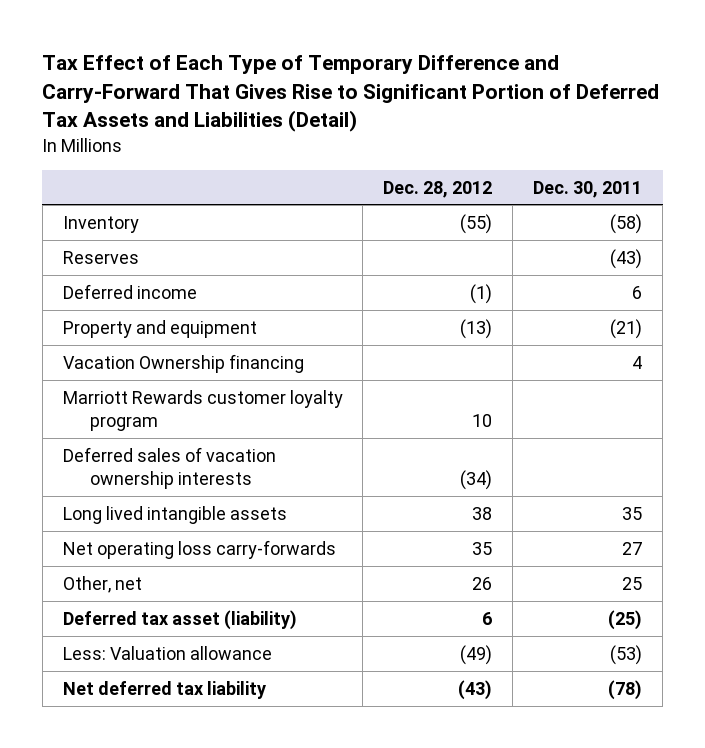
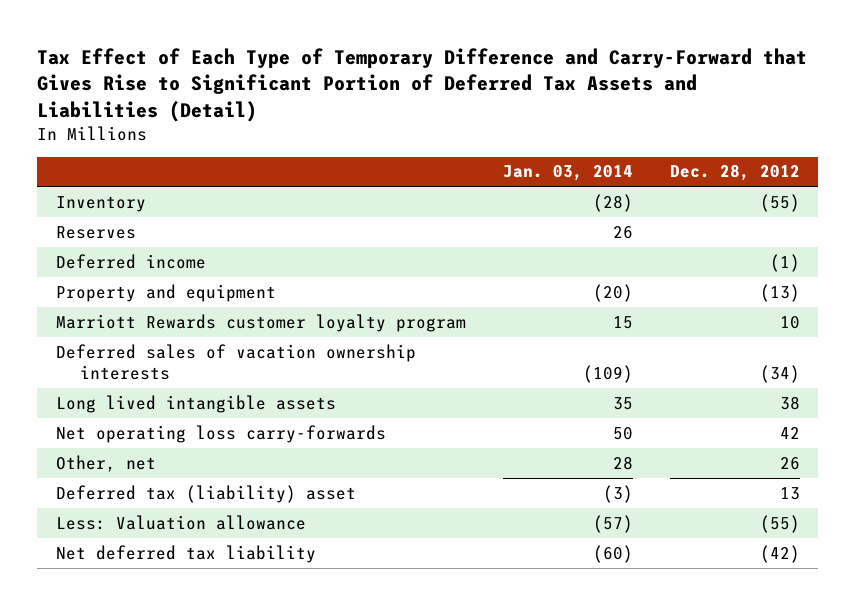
[42,55,660,132] Tax Effect of Each Type of Temporary Difference and Carry-Forward That Gives Rise to Significant Portion of Deferred Tax Assets and Liabilities (Detail) -> [37,47,808,122] Tax Effect of Each Type of Temporary Difference and Carry-Forward that Gives Rise to Significant Portion of Deferred Tax Assets and Liabilities (Detail)
[533,180,643,198] Dec. 30, 2011 -> none
none -> [502,165,633,182] Jan. 03, 2014
[62,353,304,373] Vacation Ownership financing -> none
[472,541,493,555] 35 -> [779,426,800,439] 42
[62,609,297,630] Deferred tax asset (liability) -> [55,484,356,503] Deferred tax (liability) asset
[482,611,493,625] 6 -> [779,486,800,500] 13
[460,644,493,665] (49) -> [759,514,800,533] (55)
[458,679,493,700] (43) -> [759,544,800,563] (42)

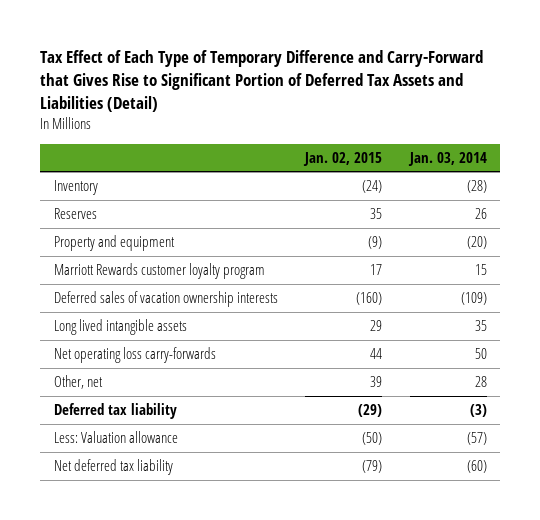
[669,164,800,182] Dec. 28, 2012 -> none
none -> [303,151,383,166] Jan. 02, 2015
[55,253,206,269] Deferred income -> none
[55,484,356,503] Deferred tax (liability) asset -> [53,403,177,420] Deferred tax liability

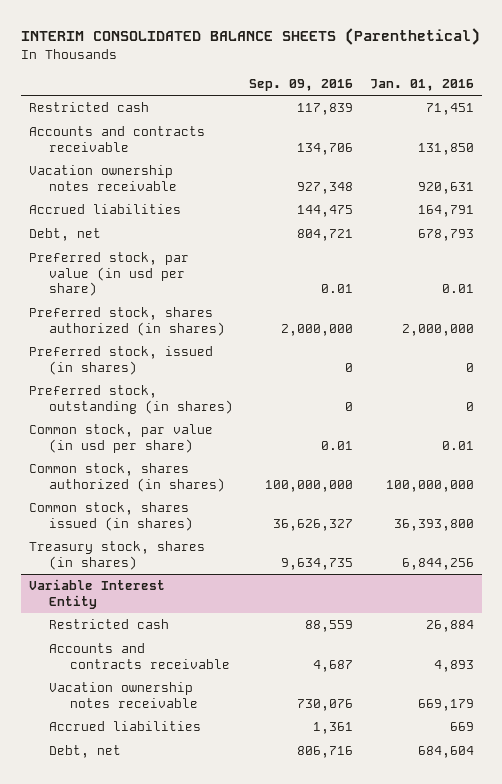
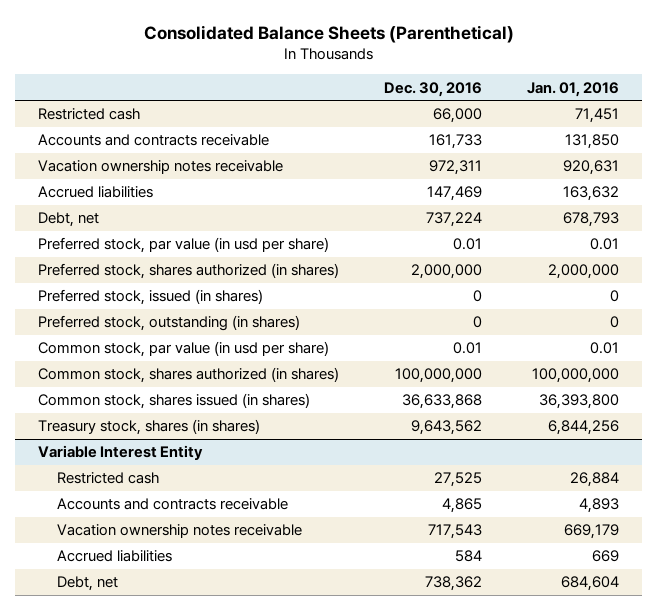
[20,27,480,45] INTERIM CONSOLIDATED BALANCE SHEETS (Parenthetical) -> [143,24,514,43] Consolidated Balance Sheets (Parenthetical)
[249,79,354,92] Sep. 09, 2016 -> none
none -> [384,81,483,97] Dec. 30, 2016
[417,205,474,218] 164,791 -> [563,186,620,202] 163,632

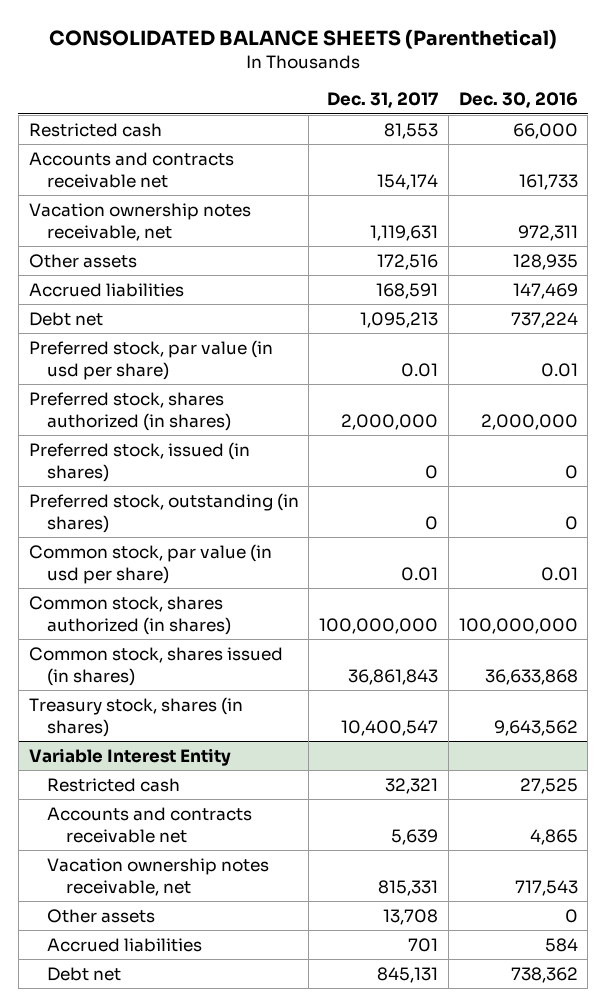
[143,24,514,43] Consolidated Balance Sheets (Parenthetical) -> [49,28,558,49] CONSOLIDATED BALANCE SHEETS (Parenthetical)
[527,81,620,97] Jan. 01, 2016 -> none
none -> [327,92,439,109] Dec. 31, 2017
[37,134,269,147] Accounts and contracts receivable -> [28,151,234,188] Accounts and contracts receivable net
[37,160,283,175] Vacation ownership notes receivable -> [28,202,251,241] Vacation ownership notes receivable, net
none -> [28,253,137,268] Other assets
[37,212,99,228] Debt, net -> [28,311,103,326] Debt net
[56,498,288,511] Accounts and contracts receivable -> [47,806,253,843] Accounts and contracts receivable net
[56,524,302,539] Vacation ownership notes receivable -> [47,857,270,896] Vacation ownership notes receivable, net
none -> [47,908,156,923] Other assets
[56,576,118,592] Debt, net -> [47,966,122,981] Debt net

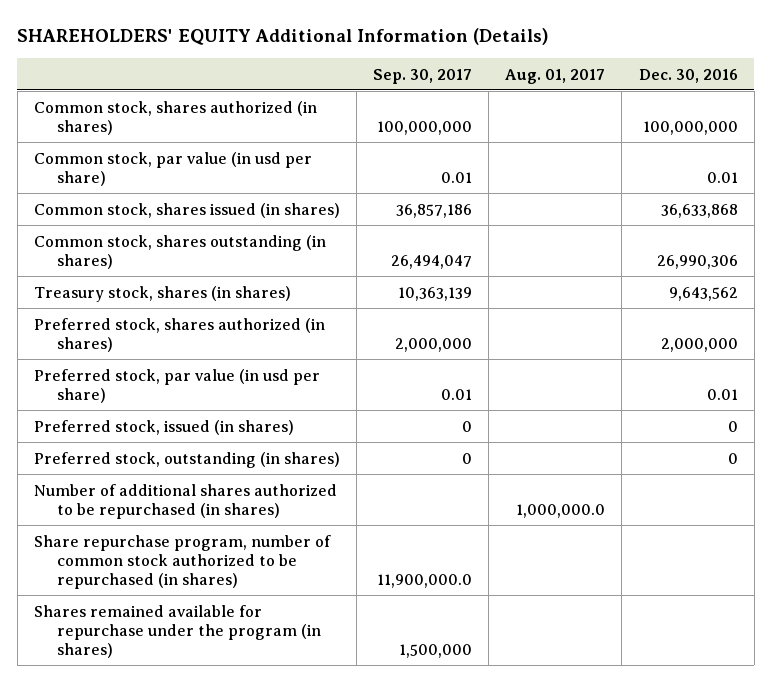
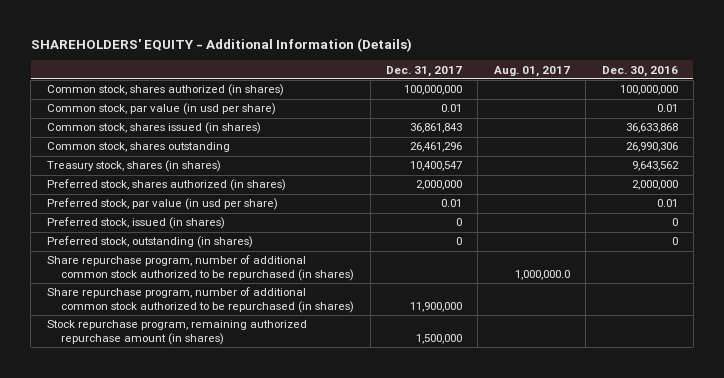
[17,27,550,45] SHAREHOLDERS' EQUITY Additional Information (Details) -> [30,37,412,52] SHAREHOLDERS' EQUITY - Additional Information (Details)
[372,68,472,84] Sep. 30, 2017 -> none
none -> [386,65,463,77] Dec. 31, 2017
[33,234,326,269] Common stock, shares outstanding (in shares) -> [46,142,230,153] Common stock, shares outstanding
[33,483,337,519] Number of additional shares authorized to be repurchased (in shares) -> [46,255,355,282] Share repurchase program, number of additional common stock authorized to be repurchased (in shares)
[33,534,331,590] Share repurchase program, number of common stock authorized to be repurchased (in shares) -> [46,287,355,314] Share repurchase program, number of additional common stock authorized to be repurchased (in shares)
[33,604,321,659] Shares remained available for repurchase under the program (in shares) -> [46,320,307,346] Stock repurchase program, remaining authorized repurchase amount (in shares)

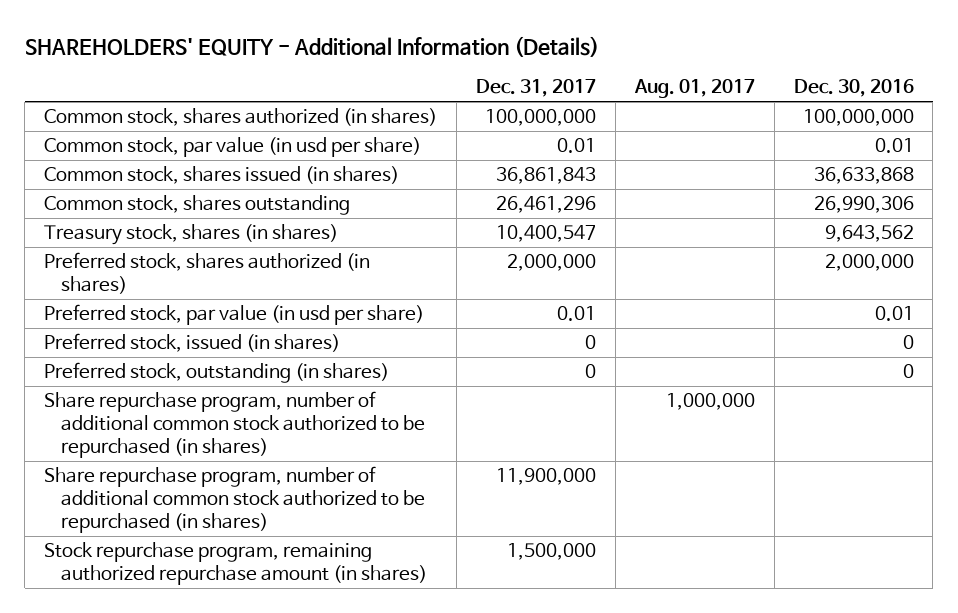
[514,270,570,281] 1,000,000.0 -> [665,393,755,411] 1,000,000

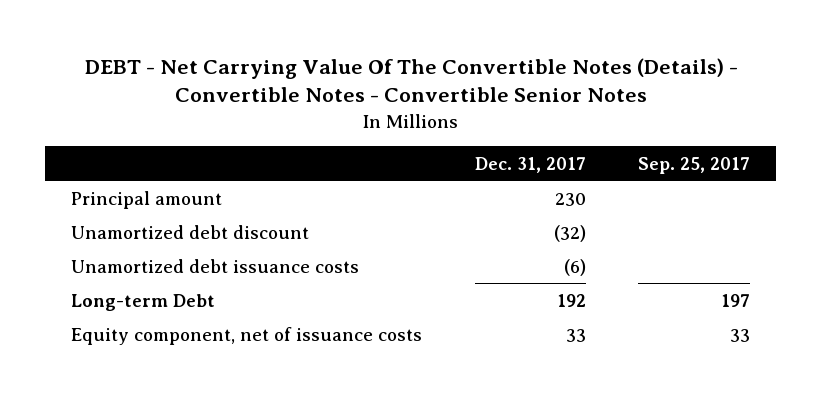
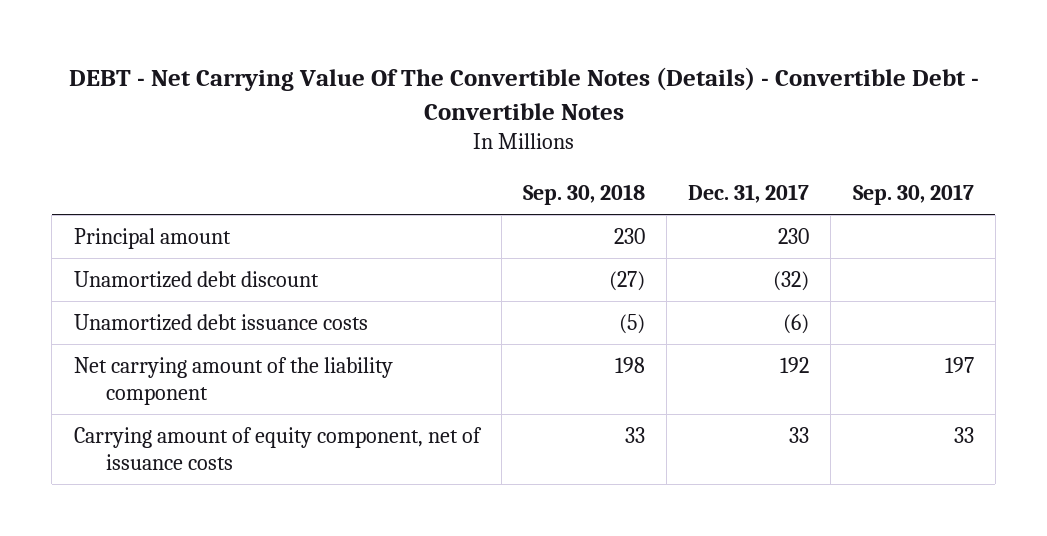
[84,57,738,103] DEBT - Net Carrying Value Of The Convertible Notes (Details) - Convertible Notes - Convertible Senior Notes -> [68,66,979,120] DEBT - Net Carrying Value Of The Convertible Notes (Details) - Convertible Debt - Convertible Notes
[638,156,751,174] Sep. 25, 2017 -> none
none -> [522,184,645,206] Sep. 30, 2018
none -> [852,184,974,206] Sep. 30, 2017
[71,293,216,311] Long-term Debt -> [73,357,393,405] Net carrying amount of the liability component
[71,326,423,345] Equity component, net of issuance costs -> [73,427,482,470] Carrying amount of equity component, net of issuance costs

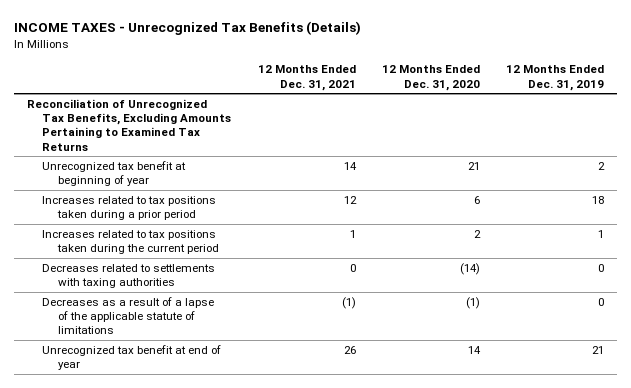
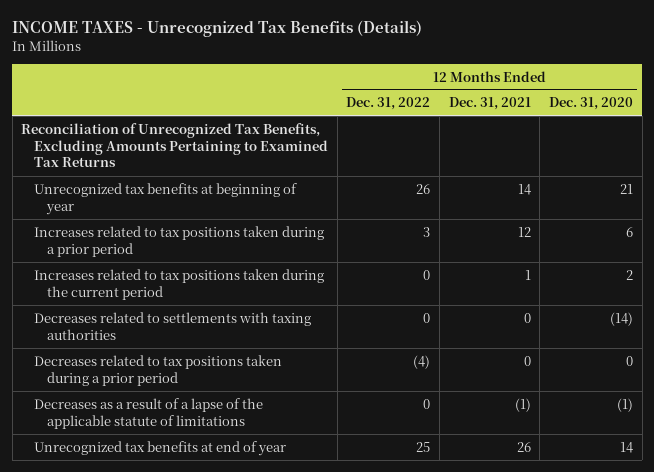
[506,65,605,91] 12 Months Ended Dec. 31, 2019 -> none
none -> [346,97,431,111] Dec. 31, 2022
[42,161,187,187] Unrecognized tax benefit at beginning of year -> [34,182,298,215] Unrecognized tax benefits at beginning of year
none -> [34,354,283,386] Decreases related to tax positions taken during a prior period
[42,345,222,371] Unrecognized tax benefit at end of year -> [34,440,287,456] Unrecognized tax benefits at end of year

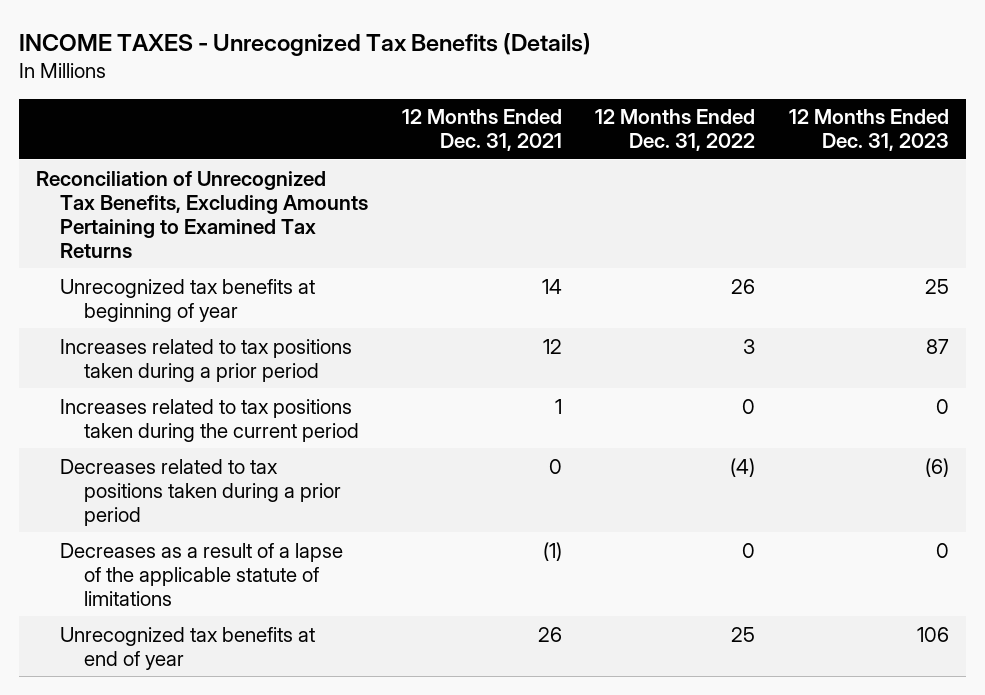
[548,97,633,111] Dec. 31, 2020 -> none
none -> [788,109,949,152] 12 Months Ended Dec. 31, 2023
[34,311,312,340] Decreases related to settlements with taxing authorities -> none

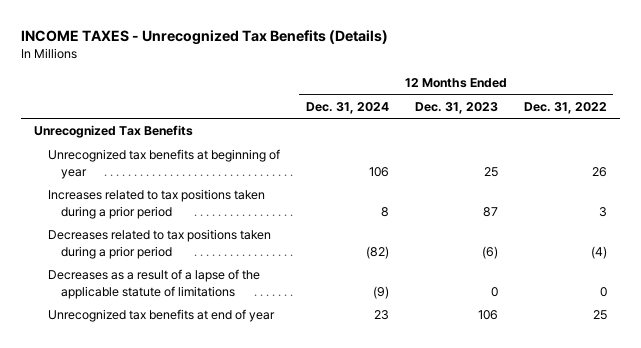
[401,109,562,152] 12 Months Ended Dec. 31, 2021 -> none
none -> [305,101,389,114] Dec. 31, 2024
[36,170,369,258] Reconciliation of Unrecognized Tax Benefits, Excluding Amounts Pertaining to Examined Tax Returns -> [33,125,193,139] Unrecognized Tax Benefits
[60,398,360,442] Increases related to tax positions taken during the current period -> none

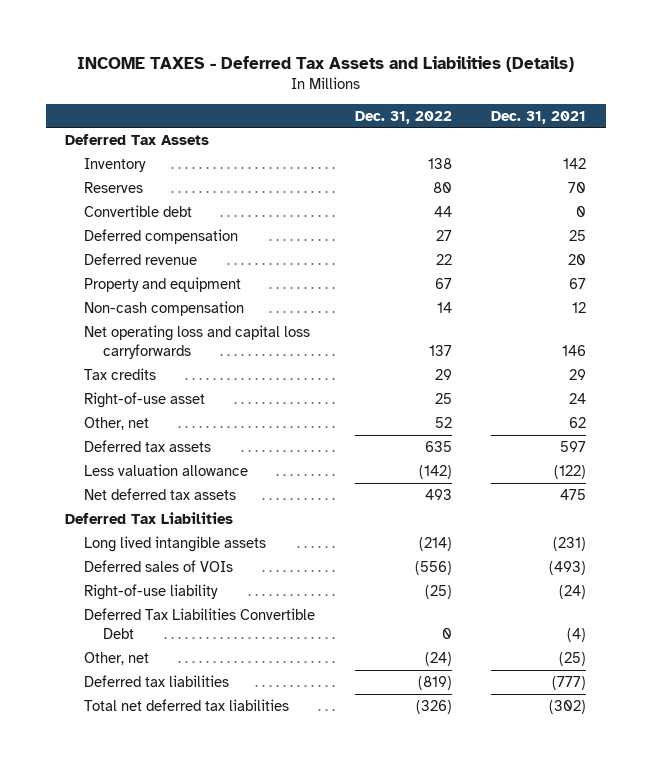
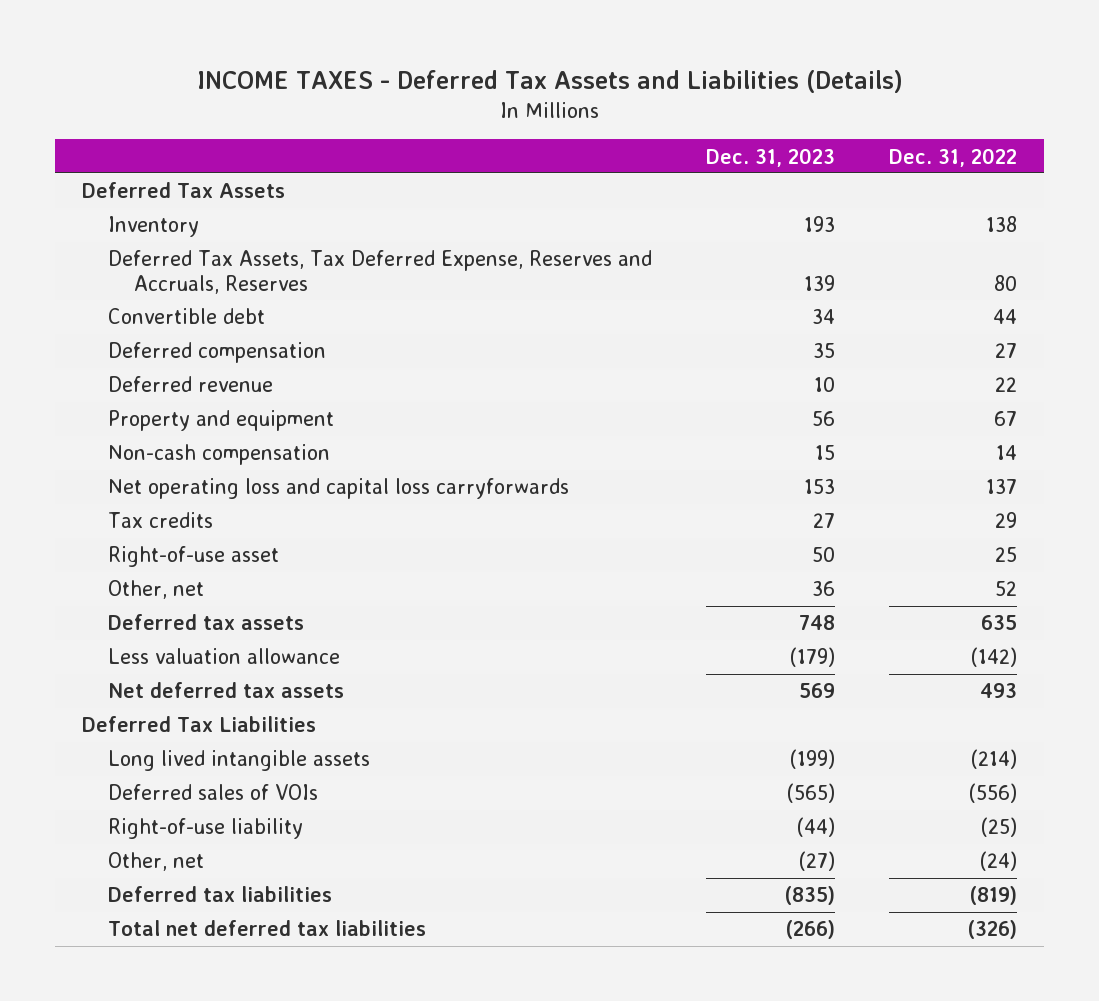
[491,110,587,124] Dec. 31, 2021 -> none
none -> [706,147,836,167] Dec. 31, 2023
[84,181,144,193] Reserves -> [108,250,653,295] Deferred Tax Assets, Tax Deferred Expense, Reserves and Accruals, Reserves
[84,607,316,639] Deferred Tax Liabilities Convertible Debt -> none

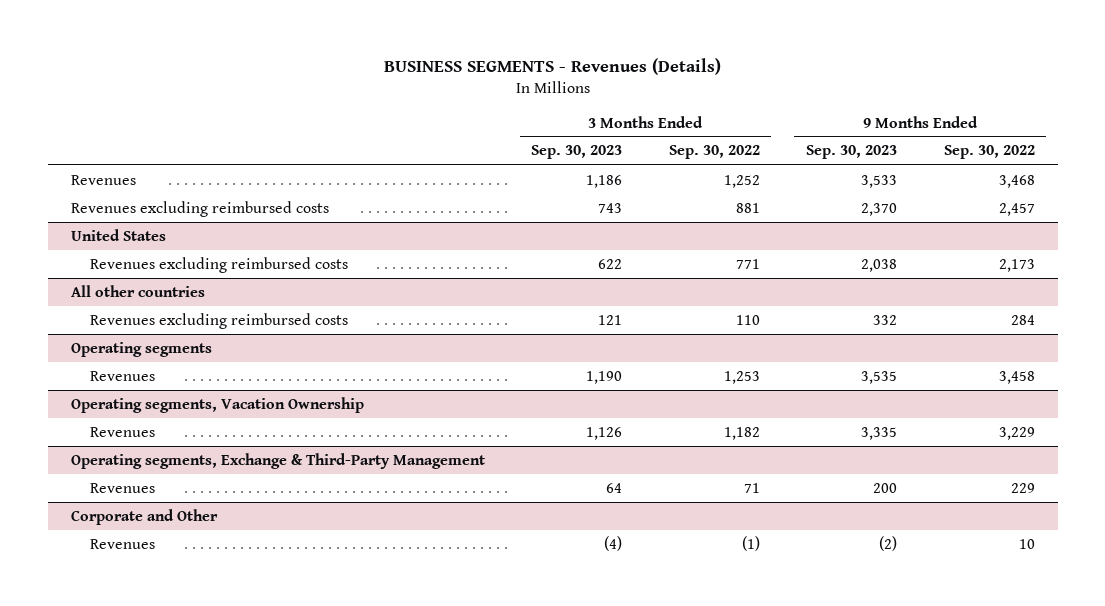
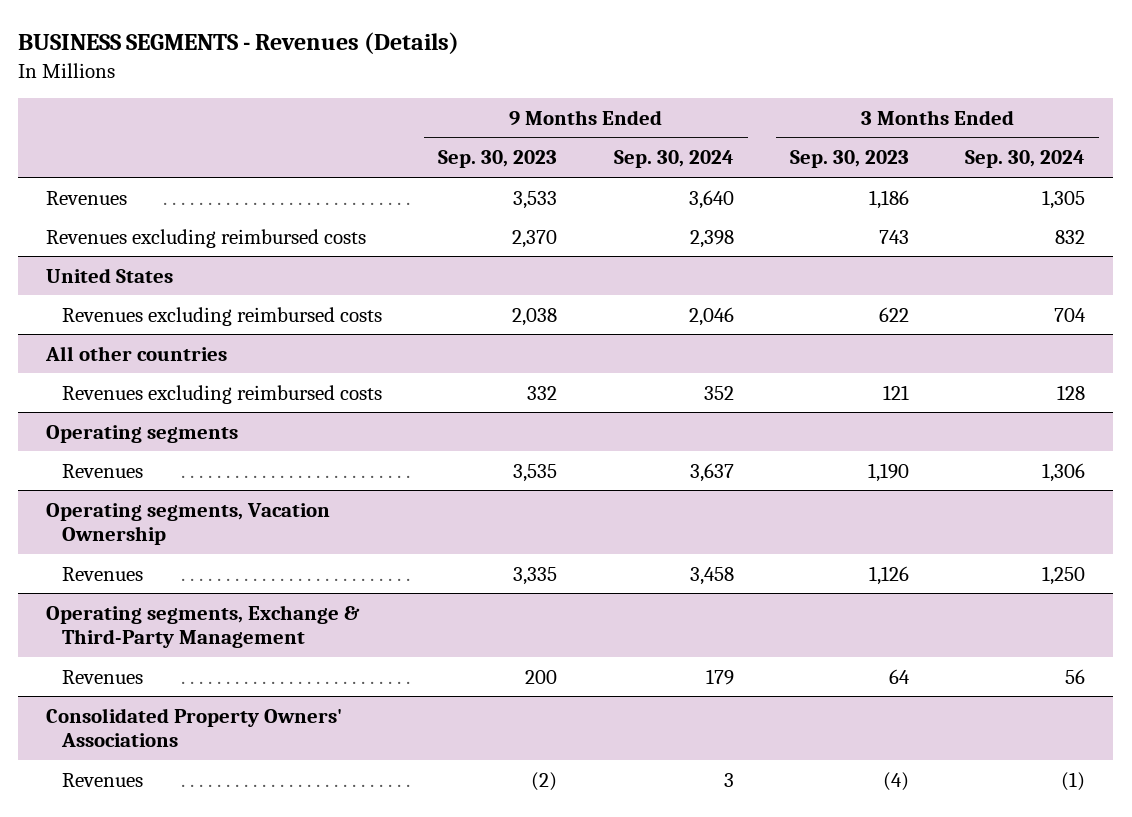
[668,145,760,160] Sep. 30, 2022 -> none
[943,145,1035,160] Sep. 30, 2022 -> none
none -> [613,150,734,169] Sep. 30, 2024
none -> [965,150,1086,169] Sep. 30, 2024
[70,508,218,525] Corporate and Other -> [46,707,343,747] Consolidated Property Owners' Associations

